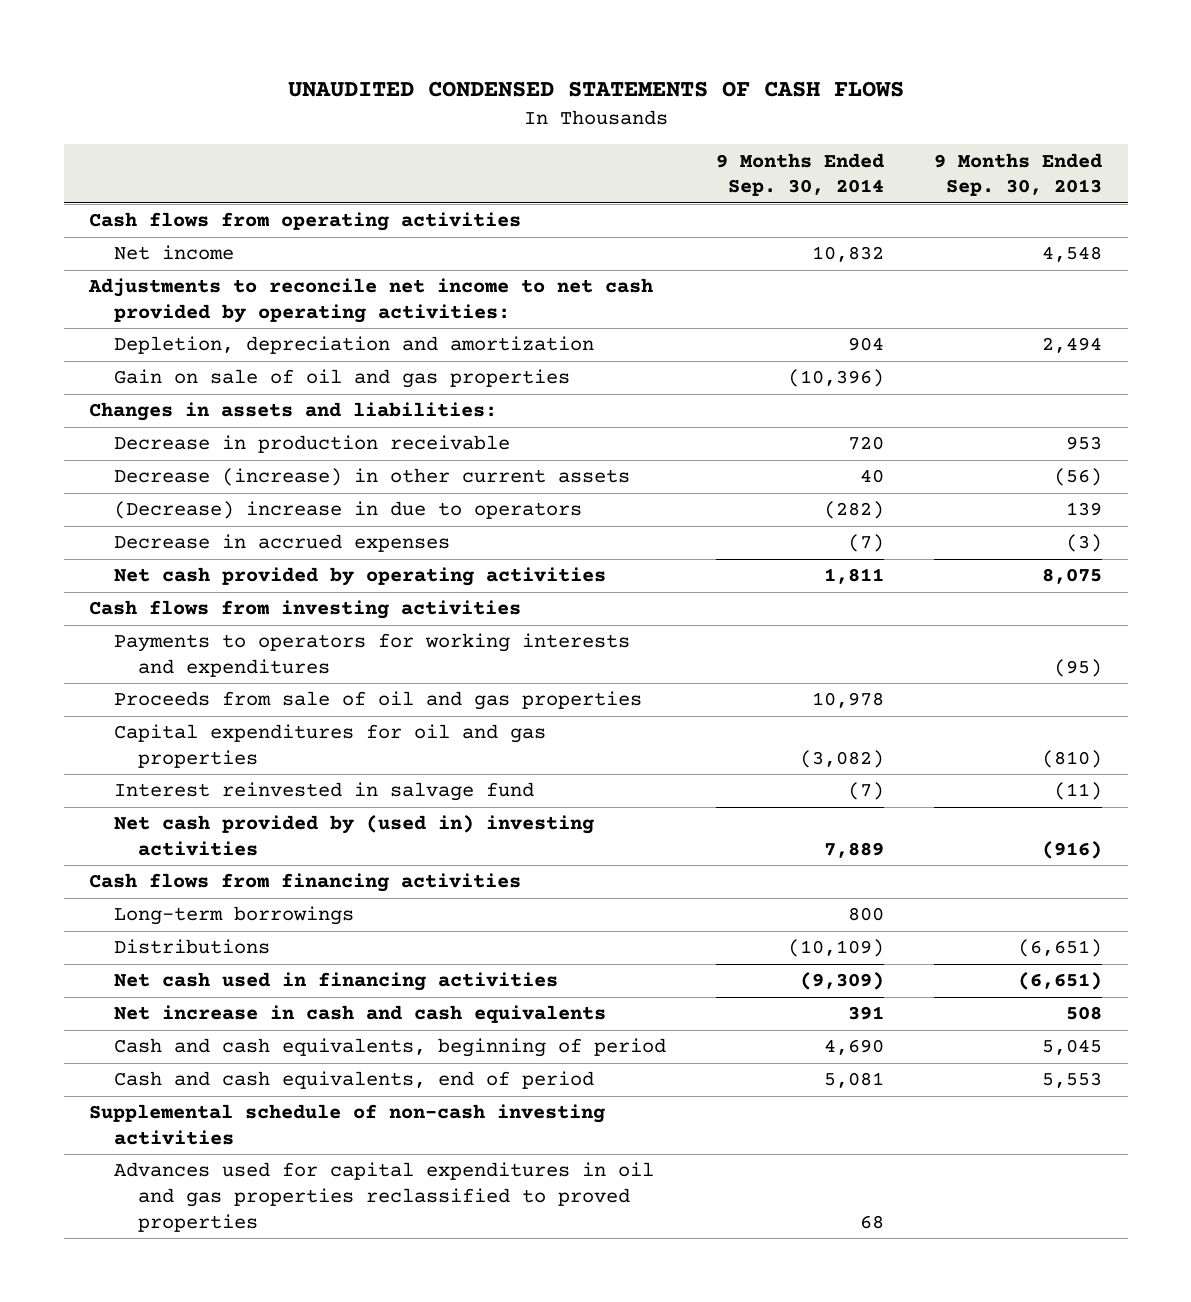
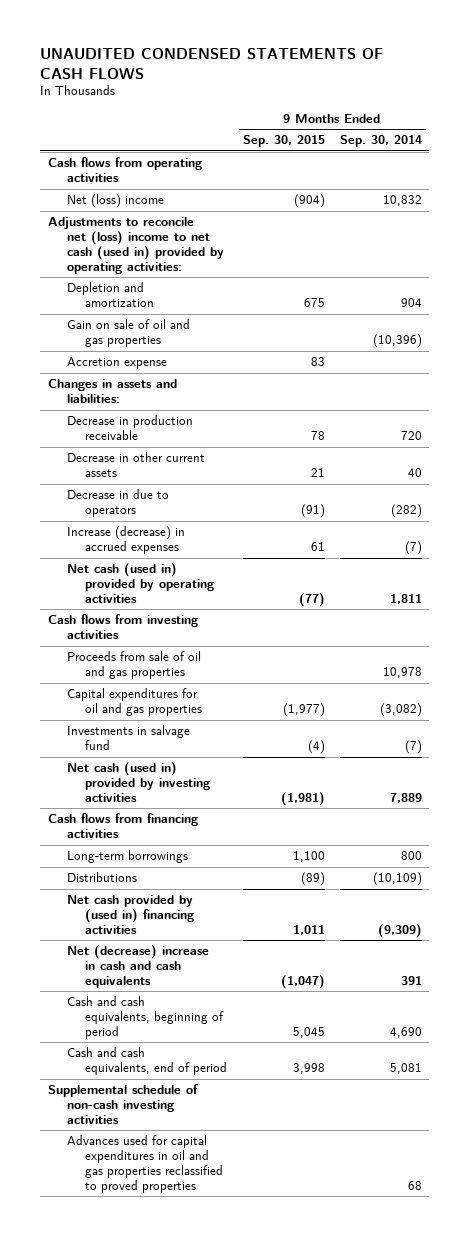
[934,152,1103,197] 9 Months Ended Sep. 30, 2013 -> none
none -> [242,135,325,148] Sep. 30, 2015
[113,245,234,261] Net income -> [66,194,164,209] Net (loss) income
[87,278,653,324] Adjustments to reconcile net income to net cash provided by operating activities: -> [47,217,224,274] Adjustments to reconcile net (loss) income to net cash (used in) provided by operating activities:
[113,336,594,355] Depletion, depreciation and amortization -> [66,282,155,308] Depletion and amortization
none -> [66,357,167,370] Accretion expense
[113,468,630,487] Decrease (increase) in other current assets -> [66,452,205,478] Decrease in other current assets
[113,501,582,520] (Decrease) increase in due to operators -> [66,489,169,518] Decrease in due to operators
[113,534,450,553] Decrease in accrued expenses -> [66,526,185,555] Increase (decrease) in accrued expenses
[113,567,606,587] Net cash provided by operating activities -> [66,563,215,604] Net cash (used in) provided by operating activities
[113,633,630,678] Payments to operators for working interests and expenditures -> none
[113,782,534,802] Interest reinvested in salvage fund -> [66,725,190,751] Investments in salvage fund
[113,815,594,857] Net cash provided by (used in) investing activities -> [66,762,211,803] Net cash (used in) provided by investing activities
[113,972,558,992] Net cash used in financing activities -> [66,895,195,935] Net cash provided by (used in) financing activities
[113,1005,606,1024] Net increase in cash and cash equivalents -> [66,945,209,989] Net (decrease) increase in cash and cash equivalents

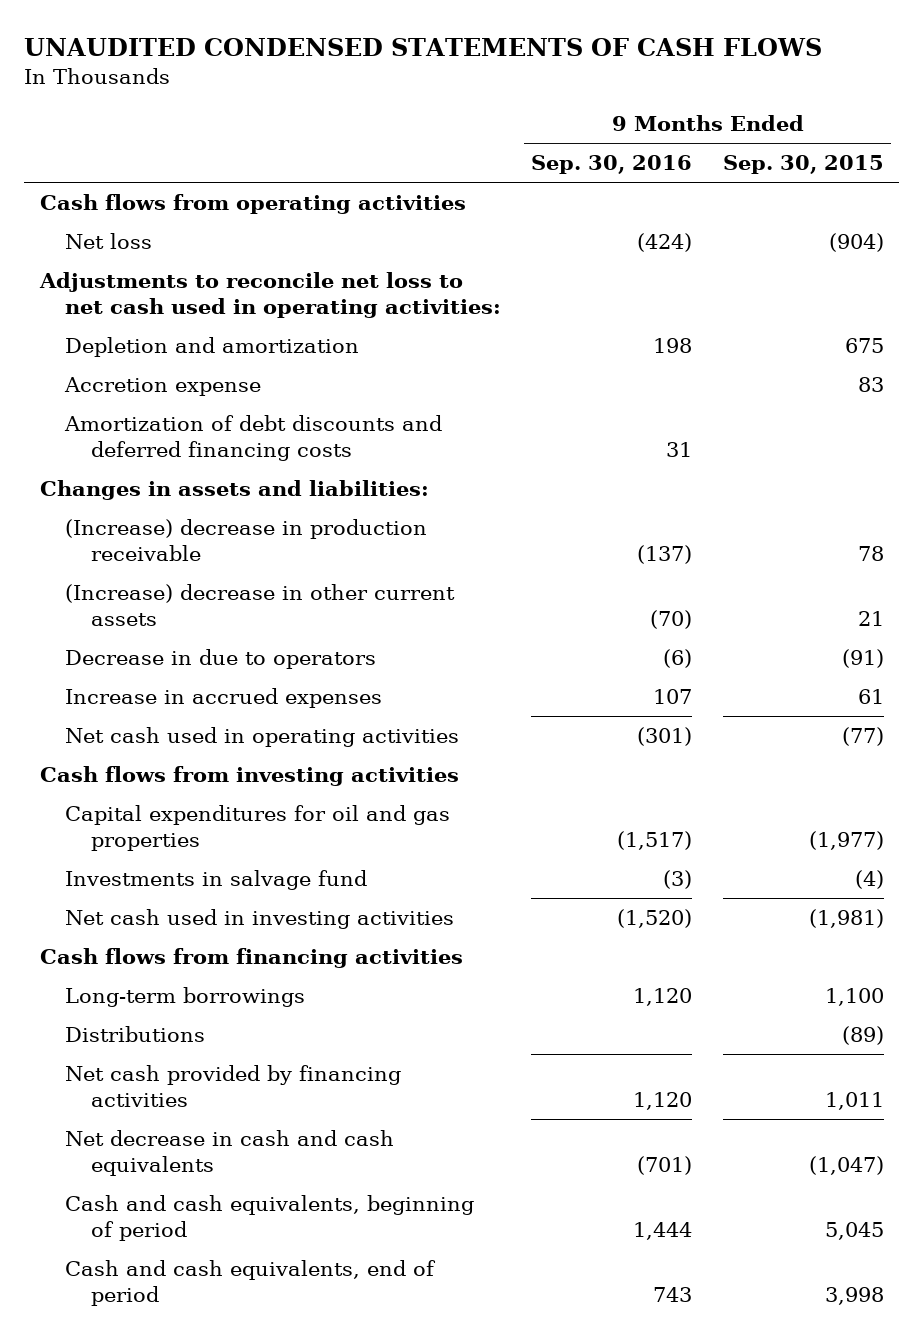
[339,135,422,148] Sep. 30, 2014 -> none
none -> [531,155,693,175] Sep. 30, 2016
[66,194,164,209] Net (loss) income -> [65,232,153,249] Net loss
[47,217,224,274] Adjustments to reconcile net (loss) income to net cash (used in) provided by operating activities: -> [38,271,502,318] Adjustments to reconcile net loss to net cash used in operating activities:
[66,319,190,348] Gain on sale of oil and gas properties -> none
none -> [64,414,443,461] Amortization of debt discounts and deferred financing costs
[66,415,193,441] Decrease in production receivable -> [65,518,428,561] (Increase) decrease in production receivable
[66,452,205,478] Decrease in other current assets -> [65,583,456,626] (Increase) decrease in other current assets
[66,526,185,555] Increase (decrease) in accrued expenses -> [65,687,383,708] Increase in accrued expenses
[66,563,215,604] Net cash (used in) provided by operating activities -> [65,726,460,747] Net cash used in operating activities
[66,651,201,680] Proceeds from sale of oil and gas properties -> none
[66,762,211,803] Net cash (used in) provided by investing activities -> [65,908,455,929] Net cash used in investing activities
[66,895,195,935] Net cash provided by (used in) financing activities -> [65,1064,402,1107] Net cash provided by financing activities
[66,945,209,989] Net (decrease) increase in cash and cash equivalents -> [65,1129,395,1176] Net decrease in cash and cash equivalents
[47,1084,198,1125] Supplemental schedule of non-cash investing activities -> none
[66,1135,224,1193] Advances used for capital expenditures in oil and gas properties reclassified to proved properties -> none

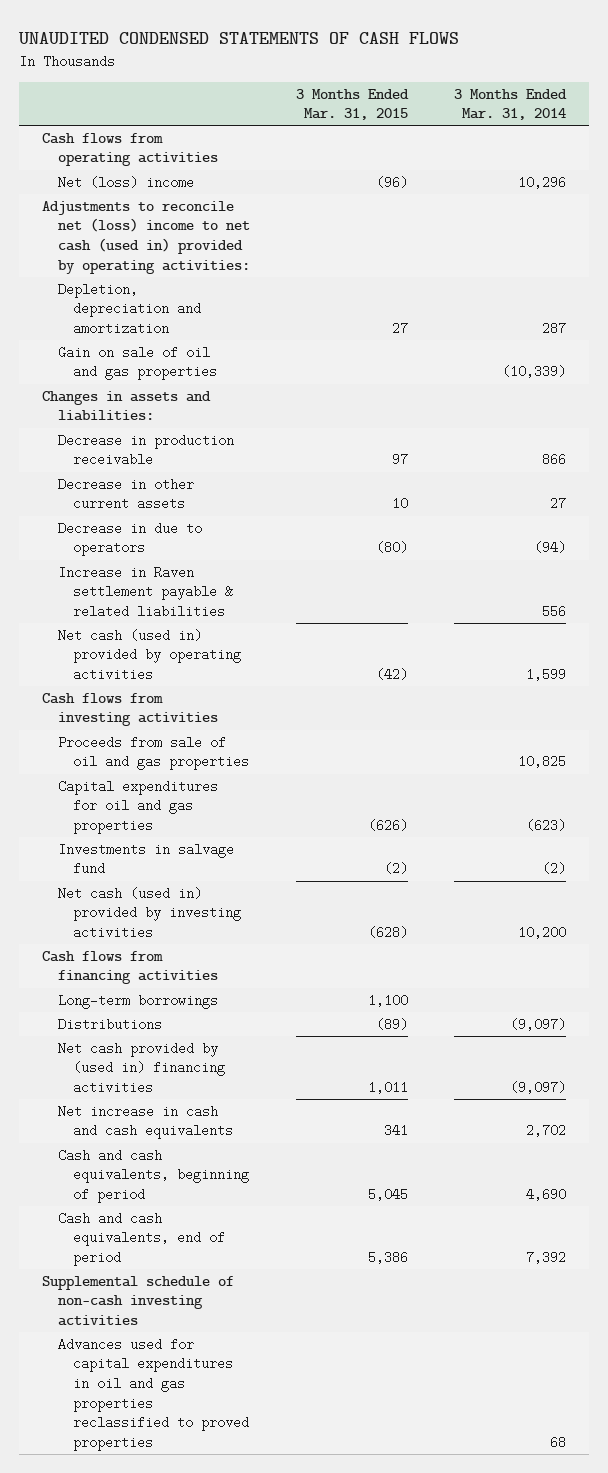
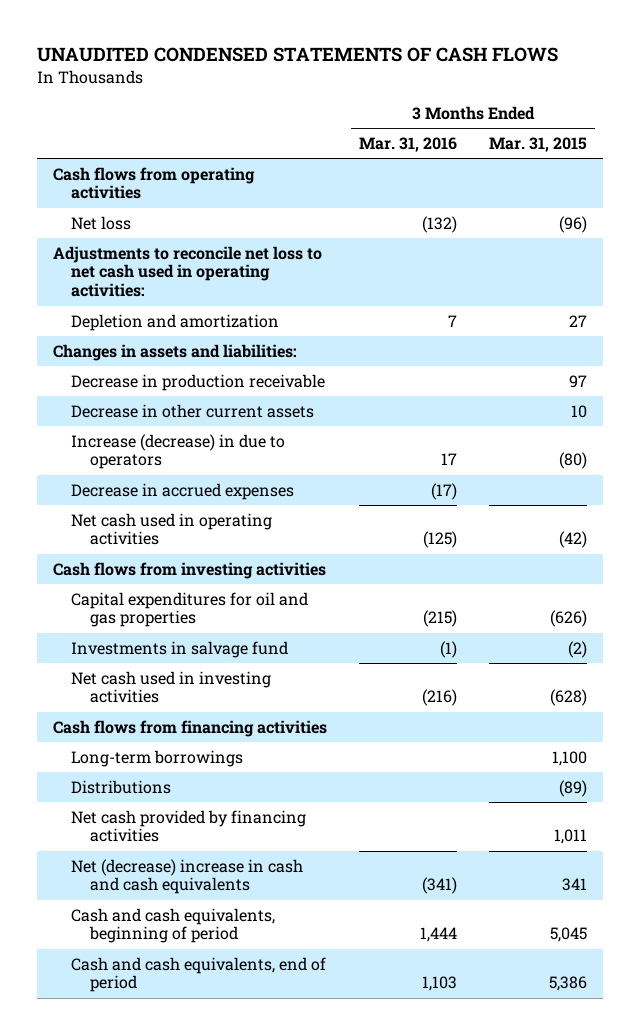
[453,88,567,121] 3 Months Ended Mar. 31, 2014 -> none
none -> [358,137,457,153] Mar. 31, 2016
[57,345,218,381] Gain on sale of oil and gas properties -> none
[57,175,194,189] Net (loss) income -> [71,215,132,230] Net loss
[42,200,250,274] Adjustments to reconcile net (loss) income to net cash (used in) provided by operating activities: -> [52,245,322,298] Adjustments to reconcile net loss to net cash used in operating activities:
[57,282,202,335] Depletion, depreciation and amortization -> [71,313,280,331] Depletion and amortization
[57,565,234,618] Increase in Raven settlement payable & related liabilities -> none
[57,521,202,557] Decrease in due to operators -> [71,433,286,470] Increase (decrease) in due to operators
none -> [71,482,295,500] Decrease in accrued expenses
[57,628,242,681] Net cash (used in) provided by operating activities -> [71,512,273,546] Net cash used in operating activities
[57,735,250,771] Proceeds from sale of oil and gas properties -> none
[57,886,242,939] Net cash (used in) provided by investing activities -> [71,670,272,704] Net cash used in investing activities
[57,1041,226,1094] Net cash provided by (used in) financing activities -> [71,809,307,843] Net cash provided by financing activities
[57,1104,234,1140] Net increase in cash and cash equivalents -> [71,858,304,895] Net (decrease) increase in cash and cash equivalents
[42,1275,235,1326] Supplemental schedule of non-cash investing activities -> none
[57,1337,250,1451] Advances used for capital expenditures in oil and gas properties reclassified to proved properties -> none

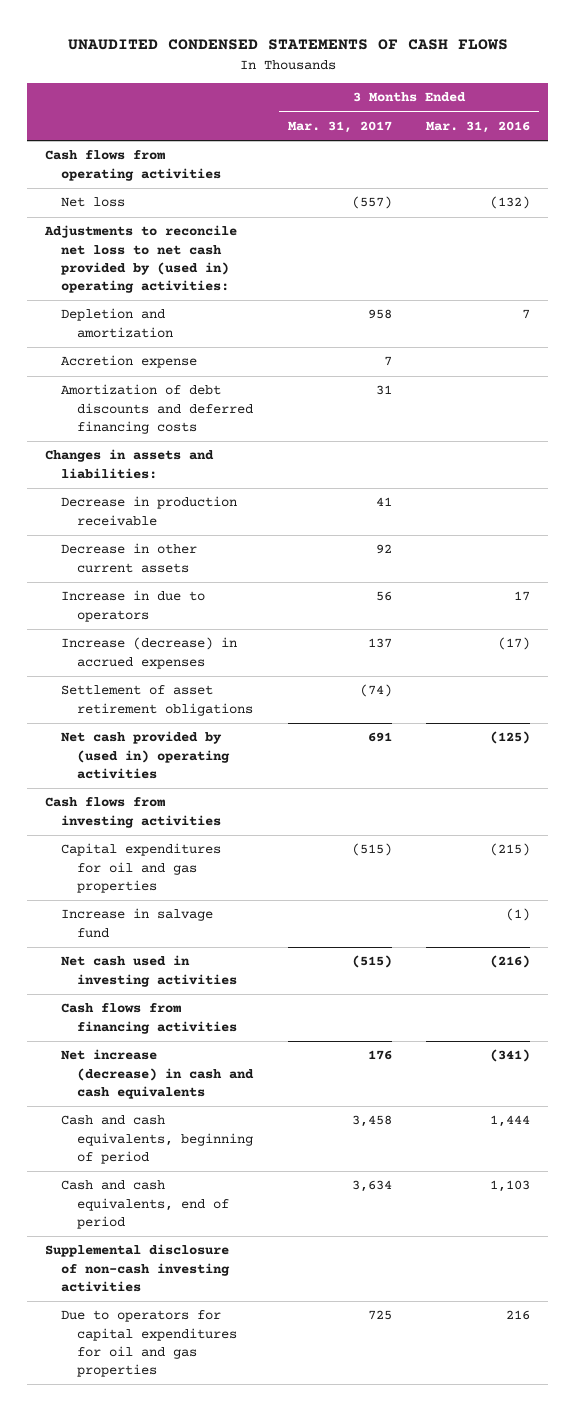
[488,137,587,153] Mar. 31, 2015 -> none
none -> [287,120,392,133] Mar. 31, 2017
[52,245,322,298] Adjustments to reconcile net loss to net cash used in operating activities: -> [43,225,237,293] Adjustments to reconcile net loss to net cash provided by (used in) operating activities:
none -> [60,355,197,369] Accretion expense
none -> [60,384,254,434] Amortization of debt discounts and deferred financing costs
[71,433,286,470] Increase (decrease) in due to operators -> [60,590,205,622] Increase in due to operators
[71,482,295,500] Decrease in accrued expenses -> [60,637,237,669] Increase (decrease) in accrued expenses
none -> [60,685,254,716] Settlement of asset retirement obligations
[71,512,273,546] Net cash used in operating activities -> [60,731,231,779] Net cash provided by (used in) operating activities
[71,640,289,658] Investments in salvage fund -> [60,908,213,938] Increase in salvage fund
[71,749,244,767] Long-term borrowings -> none
[71,779,172,794] Distributions -> none
[71,809,307,843] Net cash provided by financing activities -> none
[71,858,304,895] Net (decrease) increase in cash and cash equivalents -> [60,1049,255,1099] Net increase (decrease) in cash and cash equivalents
none -> [44,1244,230,1292] Supplemental disclosure of non-cash investing activities
none -> [60,1310,238,1377] Due to operators for capital expenditures for oil and gas properties

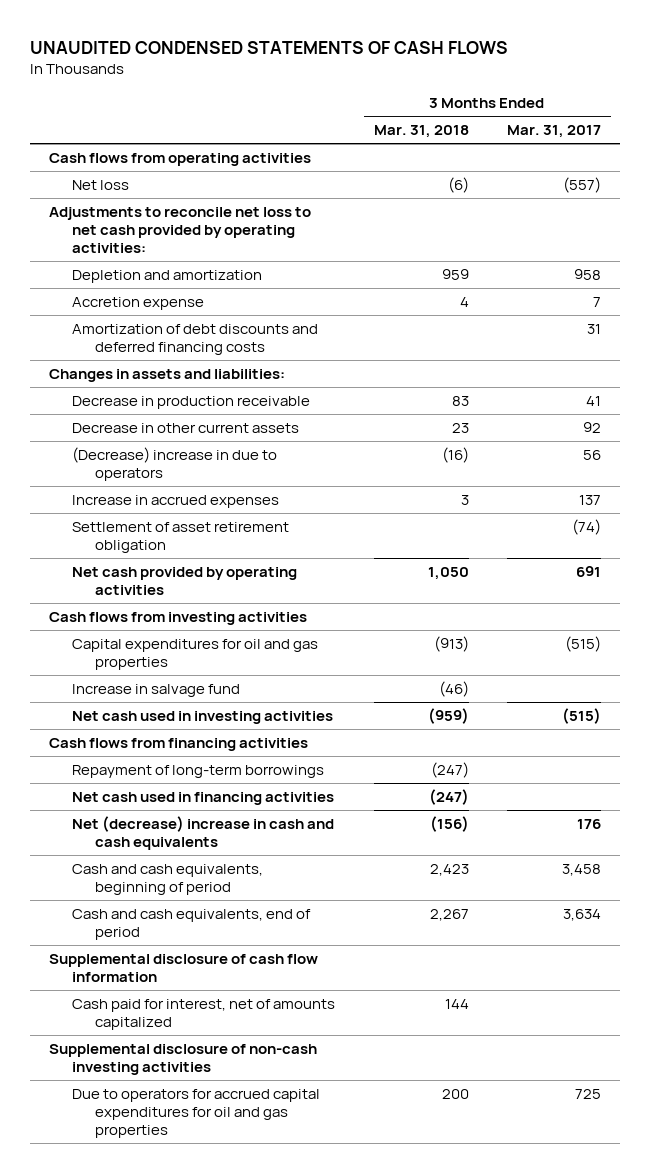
[426,120,531,133] Mar. 31, 2016 -> none
none -> [373,125,469,139] Mar. 31, 2018
[43,225,237,293] Adjustments to reconcile net loss to net cash provided by (used in) operating activities: -> [49,206,312,253] Adjustments to reconcile net loss to net cash provided by operating activities:
[60,590,205,622] Increase in due to operators -> [72,446,278,481] (Decrease) increase in due to operators
[60,637,237,669] Increase (decrease) in accrued expenses -> [72,494,280,508] Increase in accrued expenses
[60,685,254,716] Settlement of asset retirement obligations -> [72,521,290,553] Settlement of asset retirement obligation
[60,731,231,779] Net cash provided by (used in) operating activities -> [72,566,298,595] Net cash provided by operating activities
none -> [72,764,325,778] Repayment of long-term borrowings
none -> [72,791,335,805] Net cash used in financing activities
[60,1049,255,1099] Net increase (decrease) in cash and cash equivalents -> [72,815,335,850] Net (decrease) increase in cash and cash equivalents
none -> [49,953,319,982] Supplemental disclosure of cash flow information
none -> [72,998,336,1030] Cash paid for interest, net of amounts capitalized
[60,1310,238,1377] Due to operators for capital expenditures for oil and gas properties -> [72,1088,321,1138] Due to operators for accrued capital expenditures for oil and gas properties

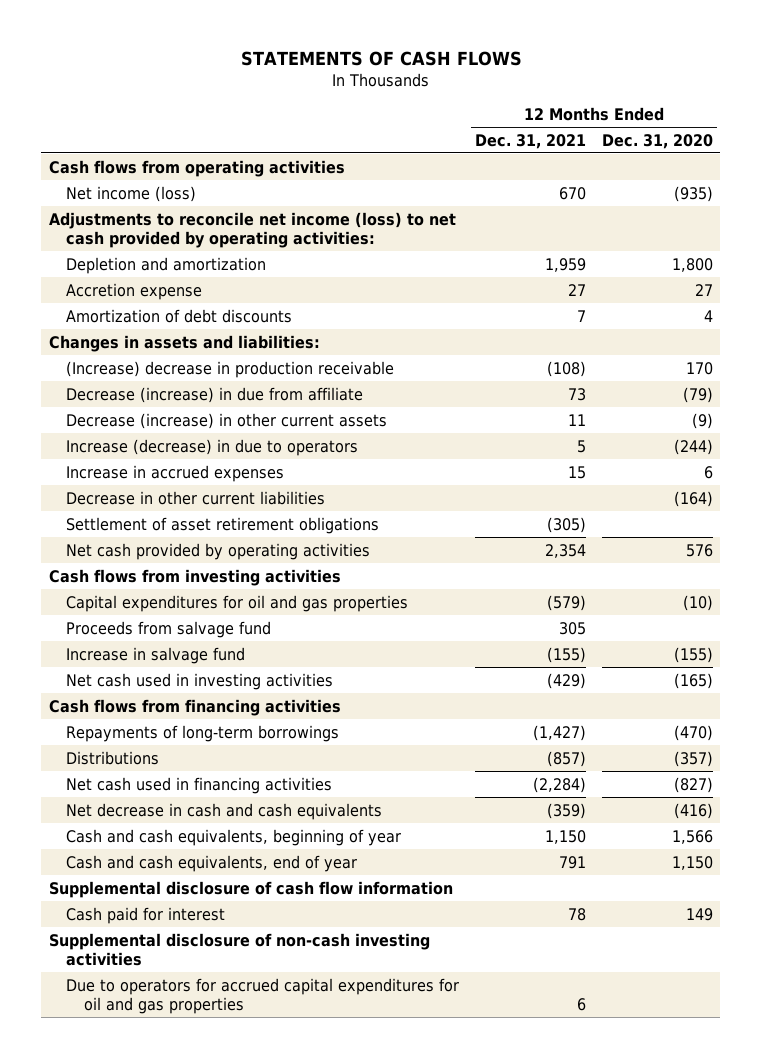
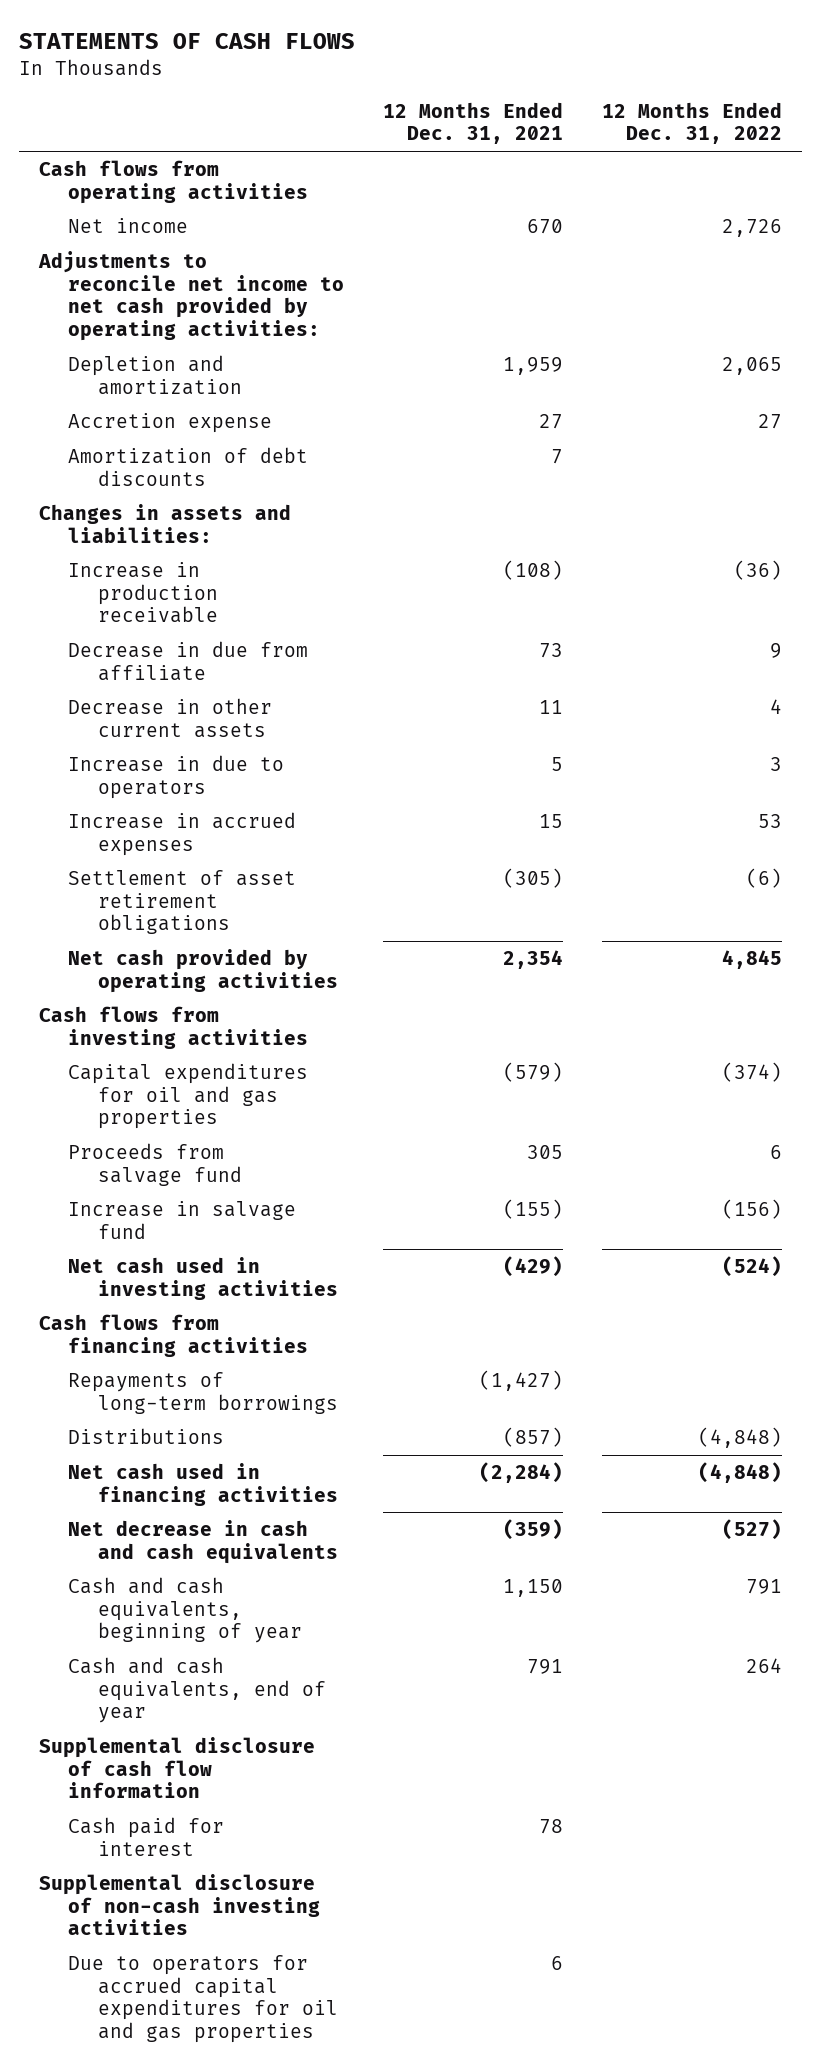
[601,133,713,149] Dec. 31, 2020 -> none
none -> [602,101,783,145] 12 Months Ended Dec. 31, 2022
[66,185,197,202] Net income (loss) -> [68,217,189,233] Net income
[48,211,456,248] Adjustments to reconcile net income (loss) to net cash provided by operating activities: -> [37,250,345,342] Adjustments to reconcile net income to net cash provided by operating activities:
[66,360,395,378] (Increase) decrease in production receivable -> [68,561,218,624] Increase in production receivable
[66,386,364,403] Decrease (increase) in due from affiliate -> [68,640,309,681] Decrease in due from affiliate
[66,412,388,429] Decrease (increase) in other current assets -> [68,697,273,738] Decrease in other current assets
[66,438,359,456] Increase (decrease) in due to operators -> [68,754,285,799] Increase in due to operators
[66,490,326,505] Decrease in other current liabilities -> none

